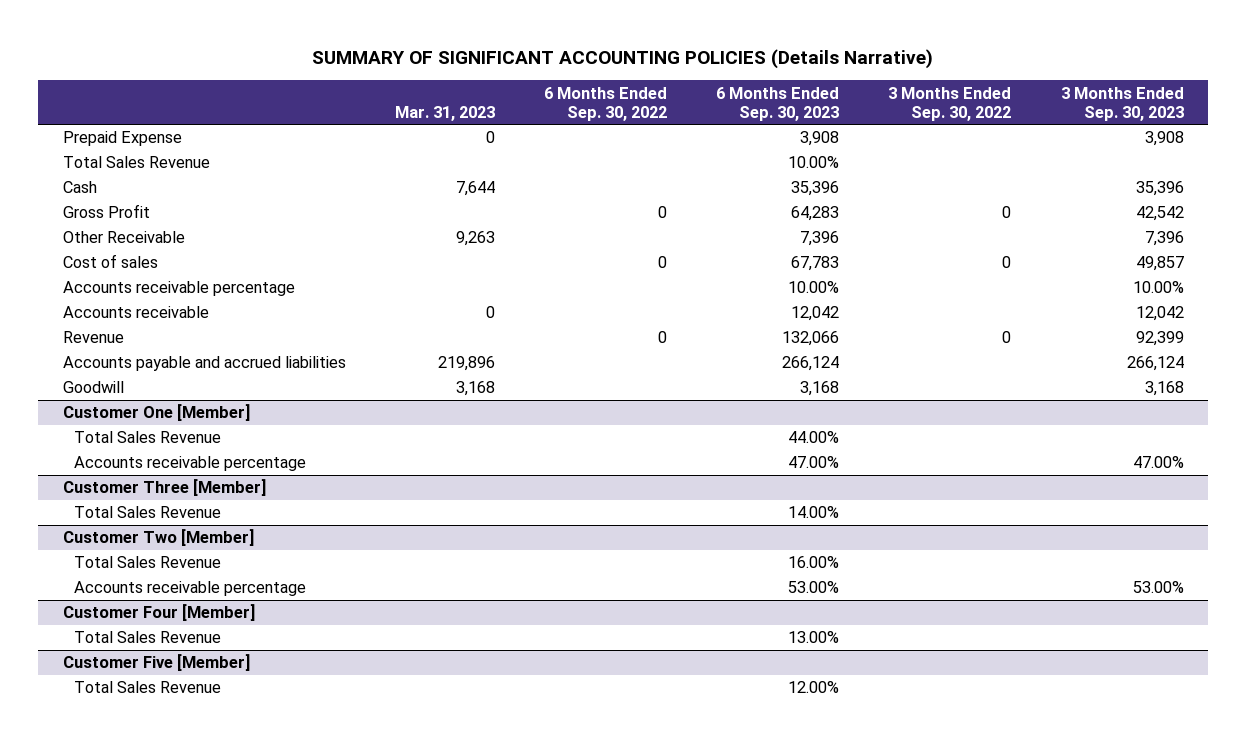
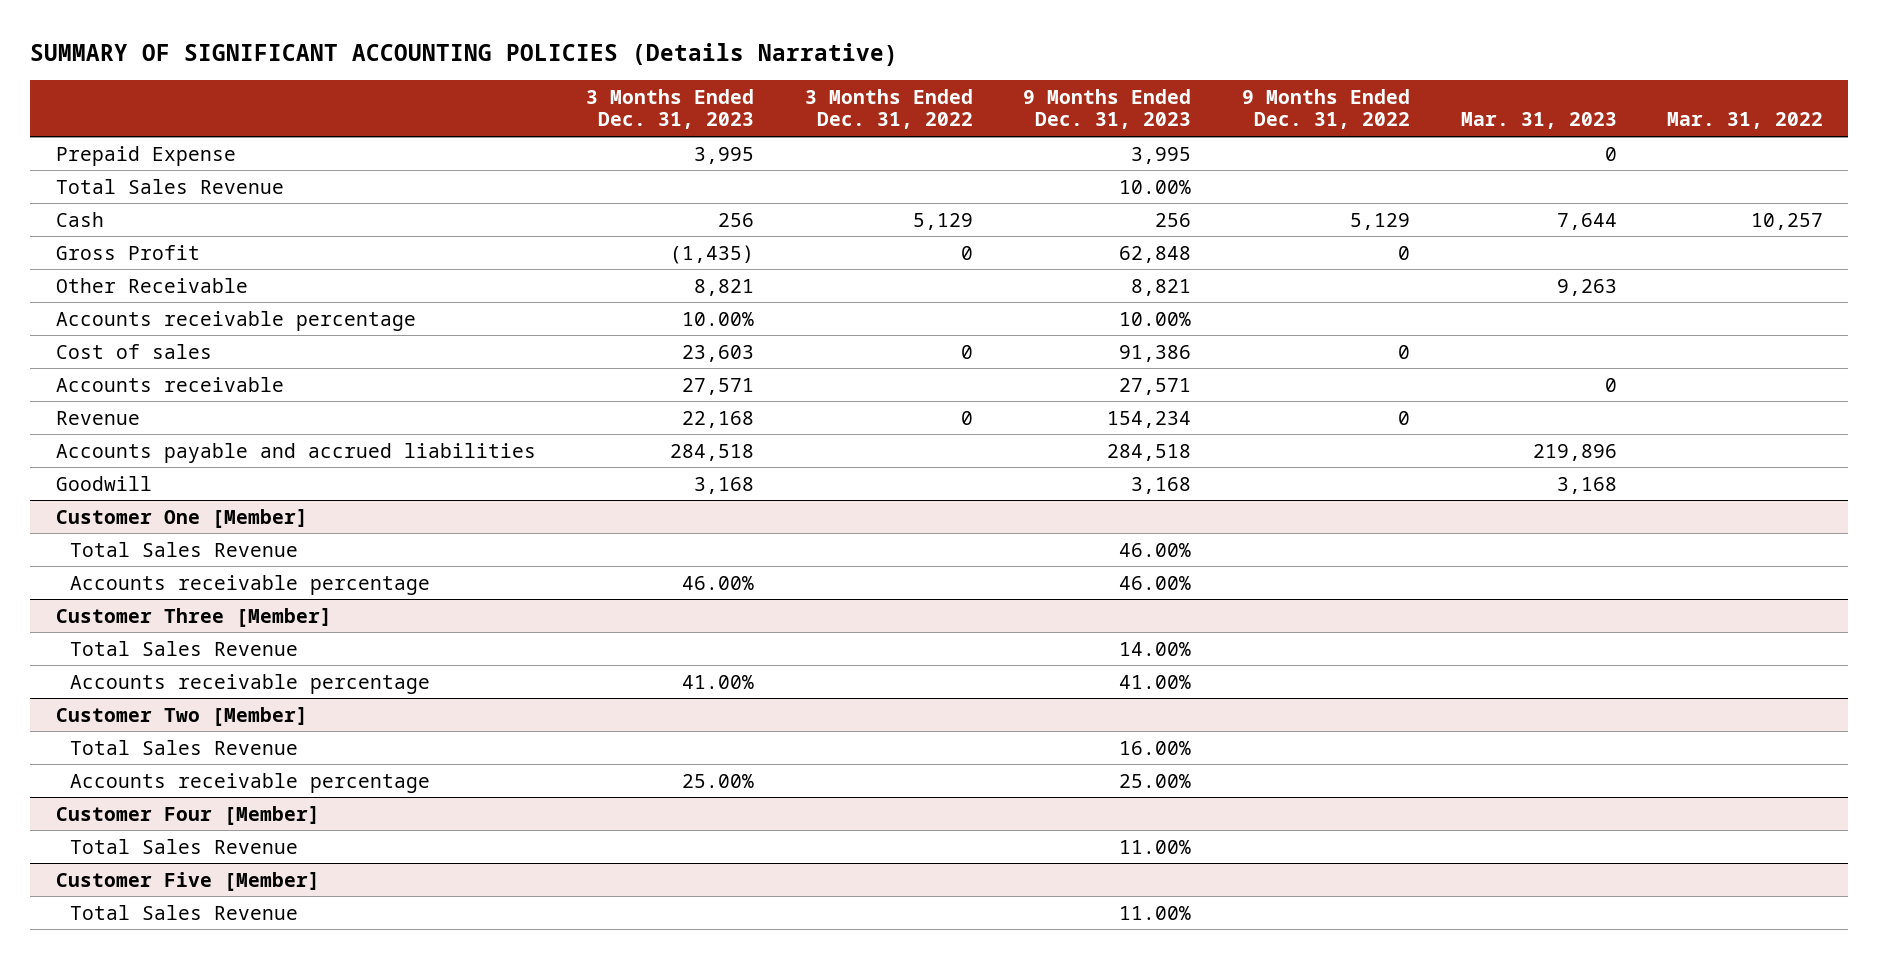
[544,86,668,121] 6 Months Ended Sep. 30, 2022 -> none
[716,86,840,121] 6 Months Ended Sep. 30, 2023 -> none
[888,86,1012,121] 3 Months Ended Sep. 30, 2022 -> none
[1060,86,1184,121] 3 Months Ended Sep. 30, 2023 -> none
none -> [586,88,755,130] 3 Months Ended Dec. 31, 2023
none -> [804,88,973,130] 3 Months Ended Dec. 31, 2022
none -> [1023,88,1192,130] 9 Months Ended Dec. 31, 2023
none -> [1241,88,1410,130] 9 Months Ended Dec. 31, 2022
none -> [1667,112,1824,130] Mar. 31, 2022
[62,254,158,269] Cost of sales -> [55,343,212,359] Cost of sales
none -> [69,673,430,694] Accounts receivable percentage

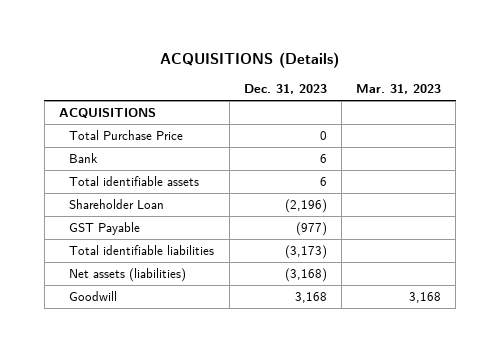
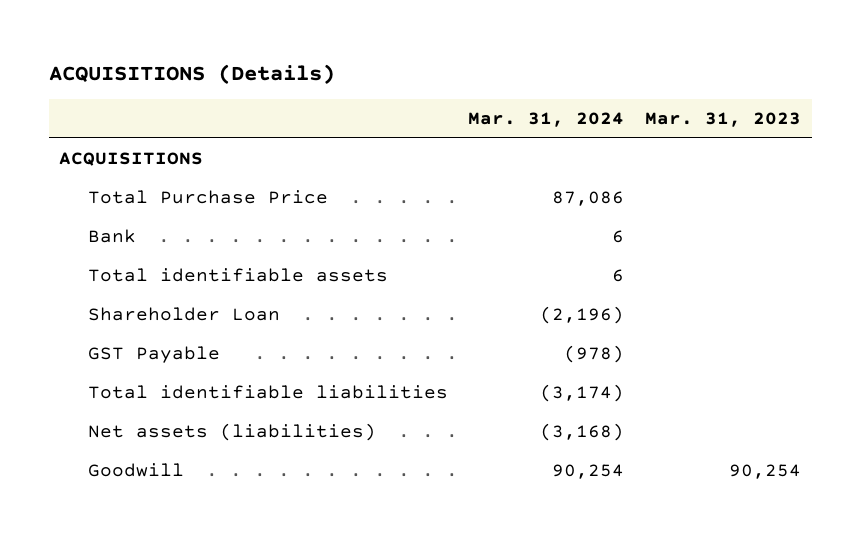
[243,84,327,95] Dec. 31, 2023 -> none
none -> [468,112,625,128] Mar. 31, 2024
[409,292,442,304] 3,168 -> [729,464,802,480] 90,254

